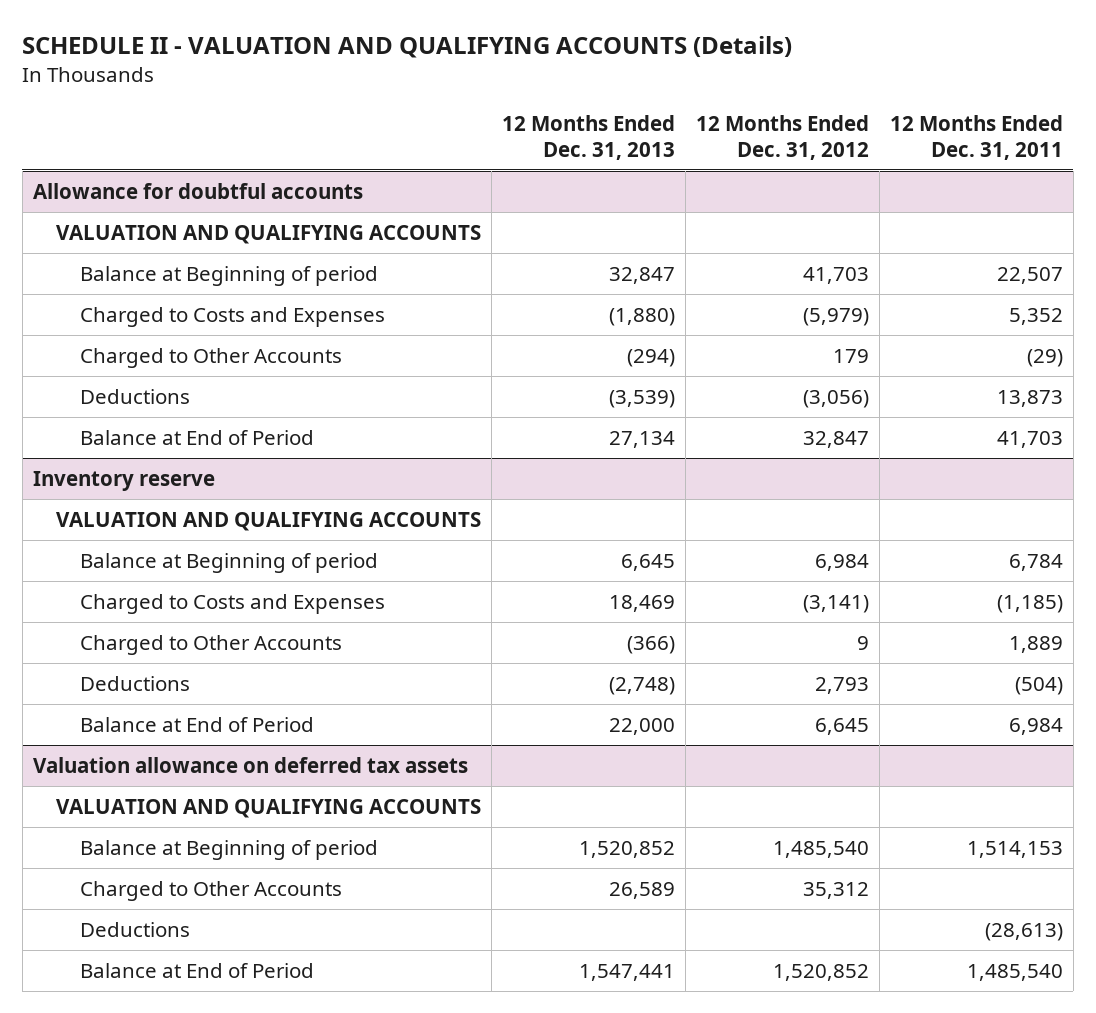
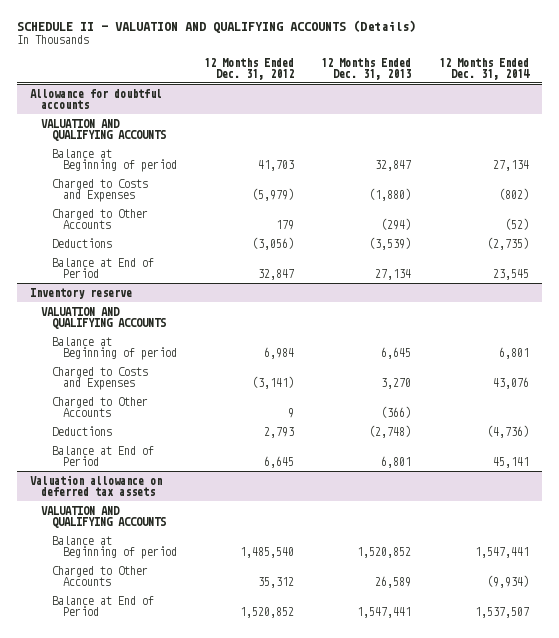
[889,114,1063,160] 12 Months Ended Dec. 31, 2011 -> none
none -> [438,57,530,80] 12 Months Ended Dec. 31, 2014
[609,594,676,612] 18,469 -> [381,377,412,389] 3,270
[609,717,676,735] 22,000 -> [381,455,412,468] 6,801
[79,921,190,937] Deductions -> none

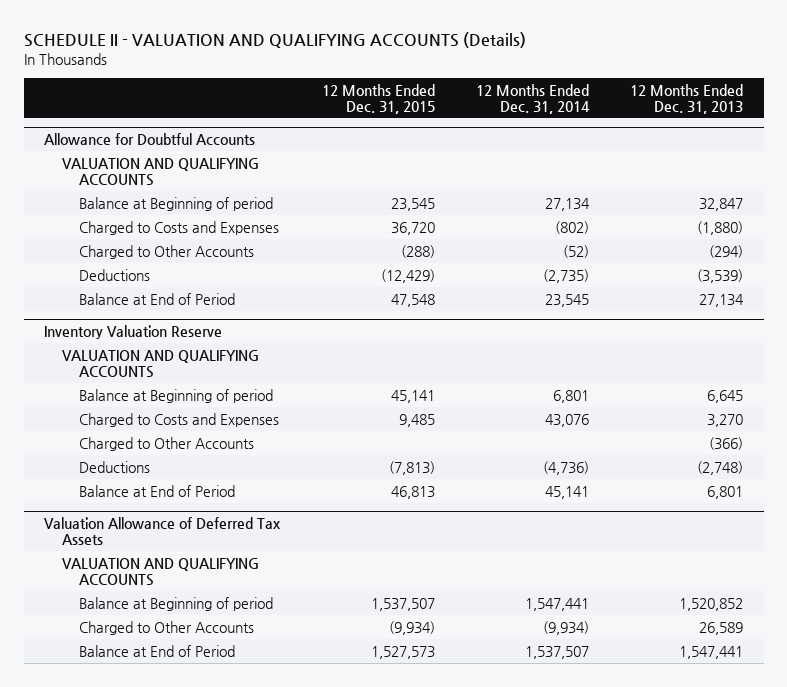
[203,57,294,80] 12 Months Ended Dec. 31, 2012 -> none
none -> [321,83,435,114] 12 Months Ended Dec. 31, 2015
[30,88,163,109] Allowance for doubtful accounts -> [44,133,256,146] Allowance for Doubtful Accounts
[30,287,133,299] Inventory reserve -> [44,325,223,340] Inventory Valuation Reserve
[30,474,163,496] Valuation allowance on deferred tax assets -> [44,517,282,546] Valuation Allowance of Deferred Tax Assets

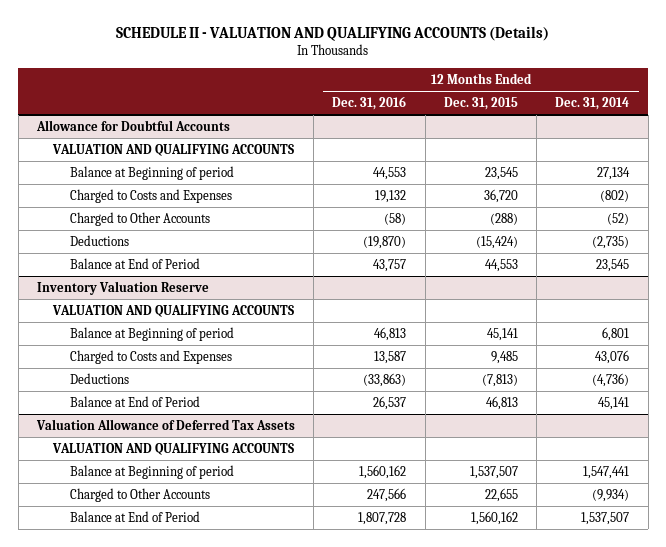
[630,83,744,114] 12 Months Ended Dec. 31, 2013 -> none
none -> [332,96,407,111] Dec. 31, 2016
[380,268,435,283] (12,429) -> [475,235,518,249] (15,424)
[390,293,435,307] 47,548 -> [484,258,518,272] 44,553
[78,436,254,451] Charged to Other Accounts -> none
[388,620,435,635] (9,934) -> [484,487,518,502] 22,655
[370,645,435,659] 1,527,573 -> [470,510,518,525] 1,560,162

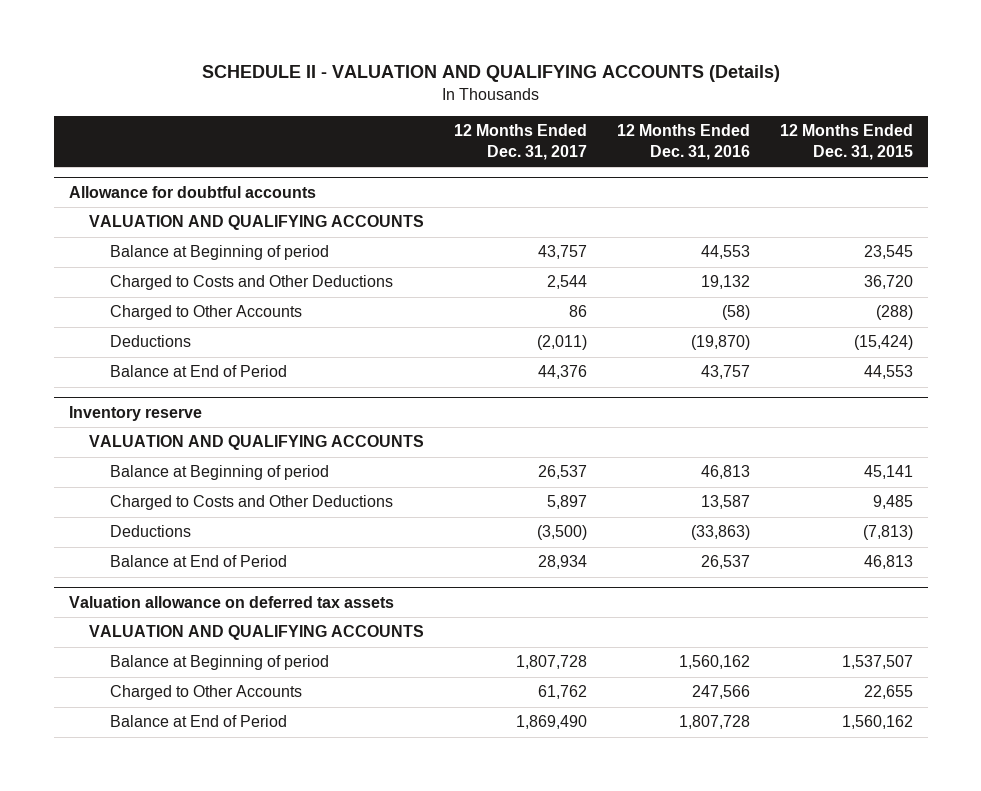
[555,97,630,111] Dec. 31, 2014 -> none
none -> [454,124,588,160] 12 Months Ended Dec. 31, 2017
[35,119,230,131] Allowance for Doubtful Accounts -> [68,185,316,198] Allowance for doubtful accounts
[69,188,232,203] Charged to Costs and Expenses -> [109,275,393,291] Charged to Costs and Other Deductions
[36,280,209,295] Inventory Valuation Reserve -> [68,405,202,421] Inventory reserve
[69,349,232,364] Charged to Costs and Expenses -> [109,495,393,511] Charged to Costs and Other Deductions
[35,418,295,430] Valuation Allowance of Deferred Tax Assets -> [68,595,394,608] Valuation allowance on deferred tax assets

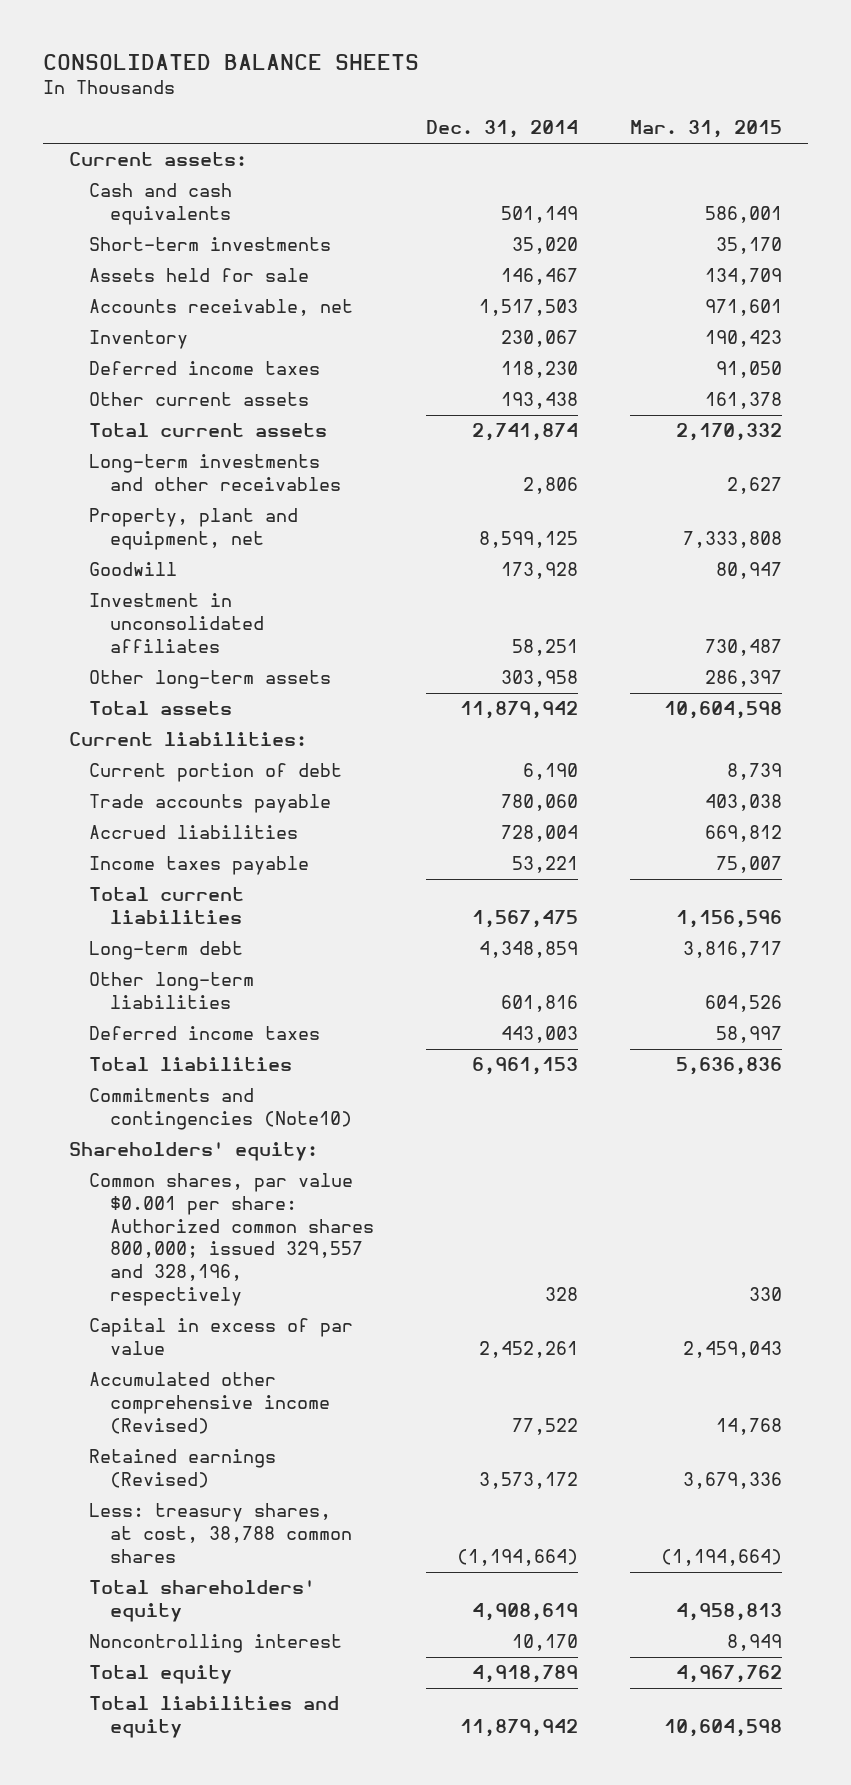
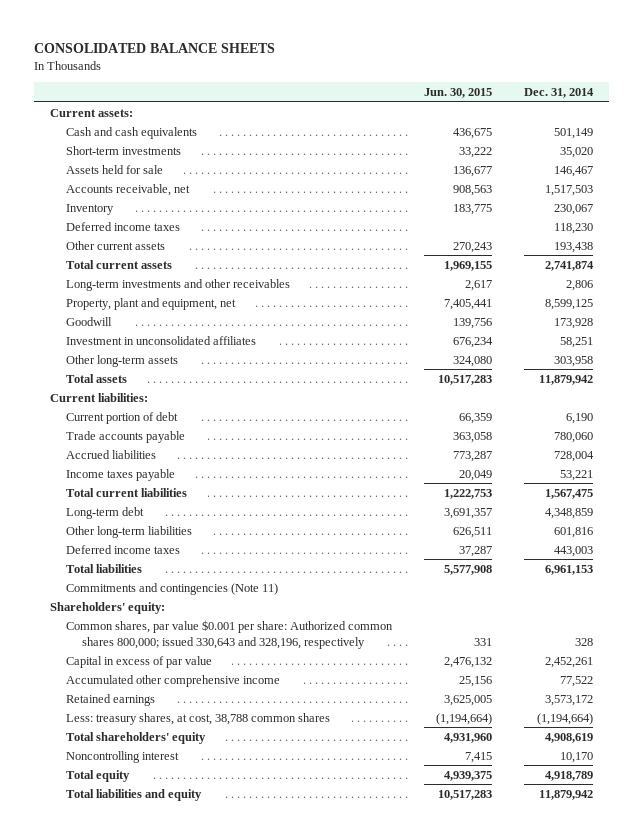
[630,120,783,139] Mar. 31, 2015 -> none
none -> [423,88,492,99] Jun. 30, 2015
[89,1088,352,1131] Commitments and contingencies (Note10) -> [65,582,278,595] Commitments and contingencies (Note 11)
[89,1173,374,1306] Common shares, par value $0.001 per share: Authorized common shares 800,000; issued 329,557 and 328,196, respectively -> [65,619,393,649] Common shares, par value $0.001 per share: Authorized common shares 800,000; issued 330,643 and 328,196, respectively
[89,1372,330,1434] Accumulated other comprehensive income (Revised) -> [65,674,280,687] Accumulated other comprehensive income
[89,1449,277,1489] Retained earnings (Revised) -> [65,693,155,706] Retained earnings

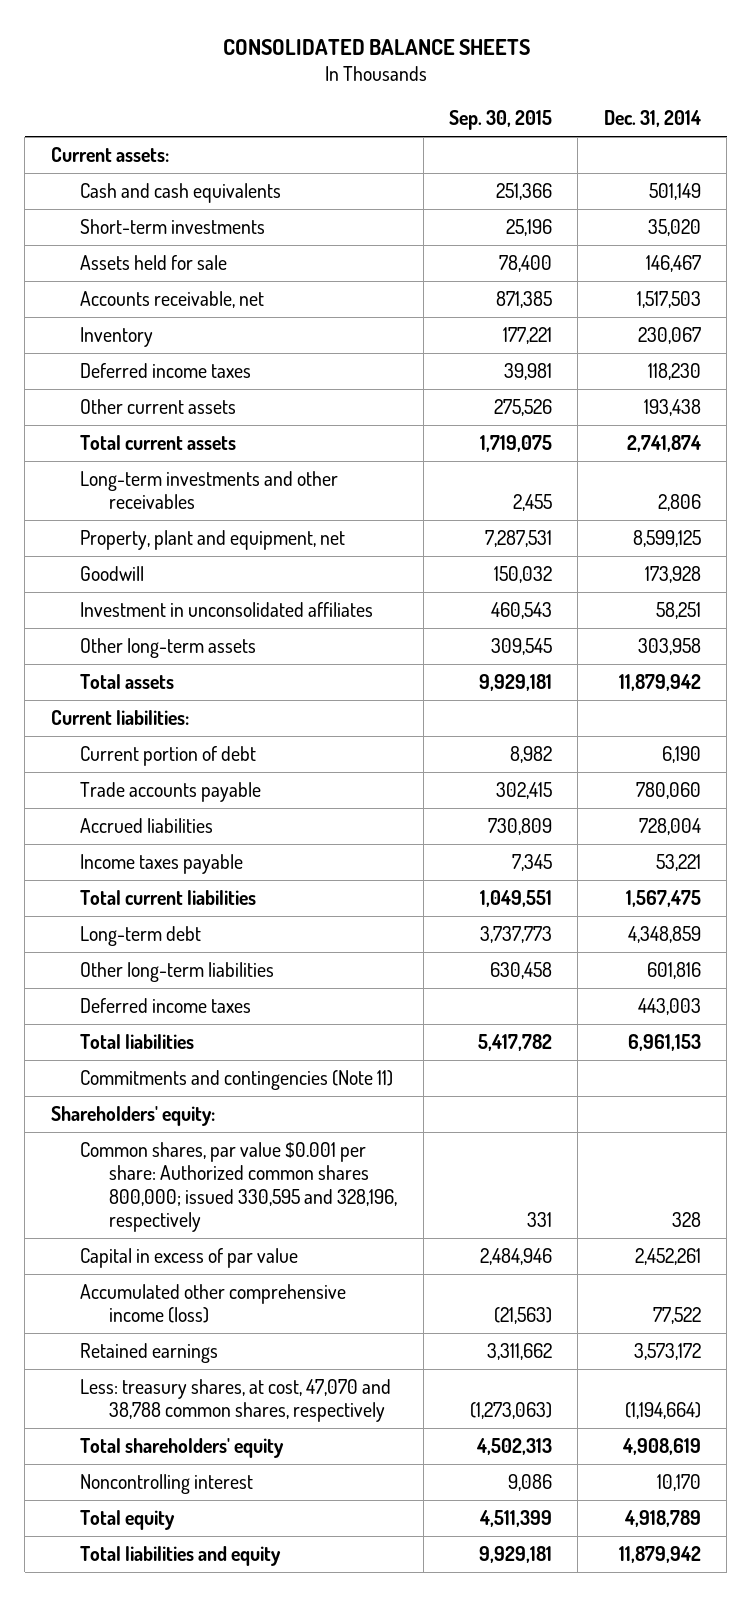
[423,88,492,99] Jun. 30, 2015 -> none
none -> [448,110,552,131] Sep. 30, 2015
[65,619,393,649] Common shares, par value $0.001 per share: Authorized common shares 800,000; issued 330,643 and 328,196, respectively -> [79,1142,398,1232] Common shares, par value $0.001 per share: Authorized common shares 800,000; issued 330,595 and 328,196, respectively
[65,674,280,687] Accumulated other comprehensive income -> [79,1284,346,1324] Accumulated other comprehensive income (loss)
[65,712,330,725] Less: treasury shares, at cost, 38,788 common shares -> [79,1379,391,1423] Less: treasury shares, at cost, 47,070 and 38,788 common shares, respectively

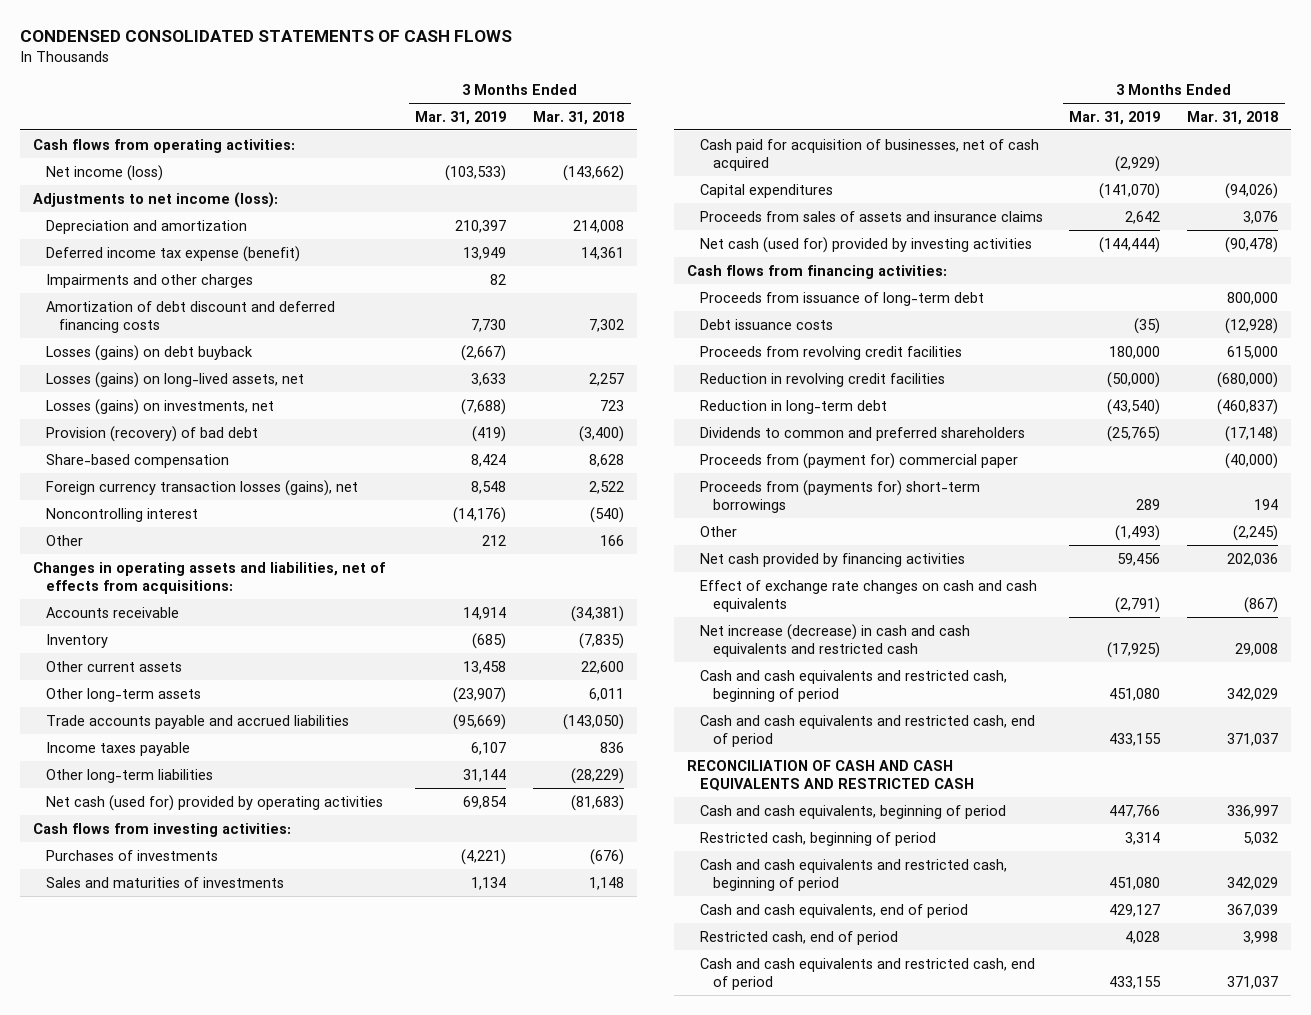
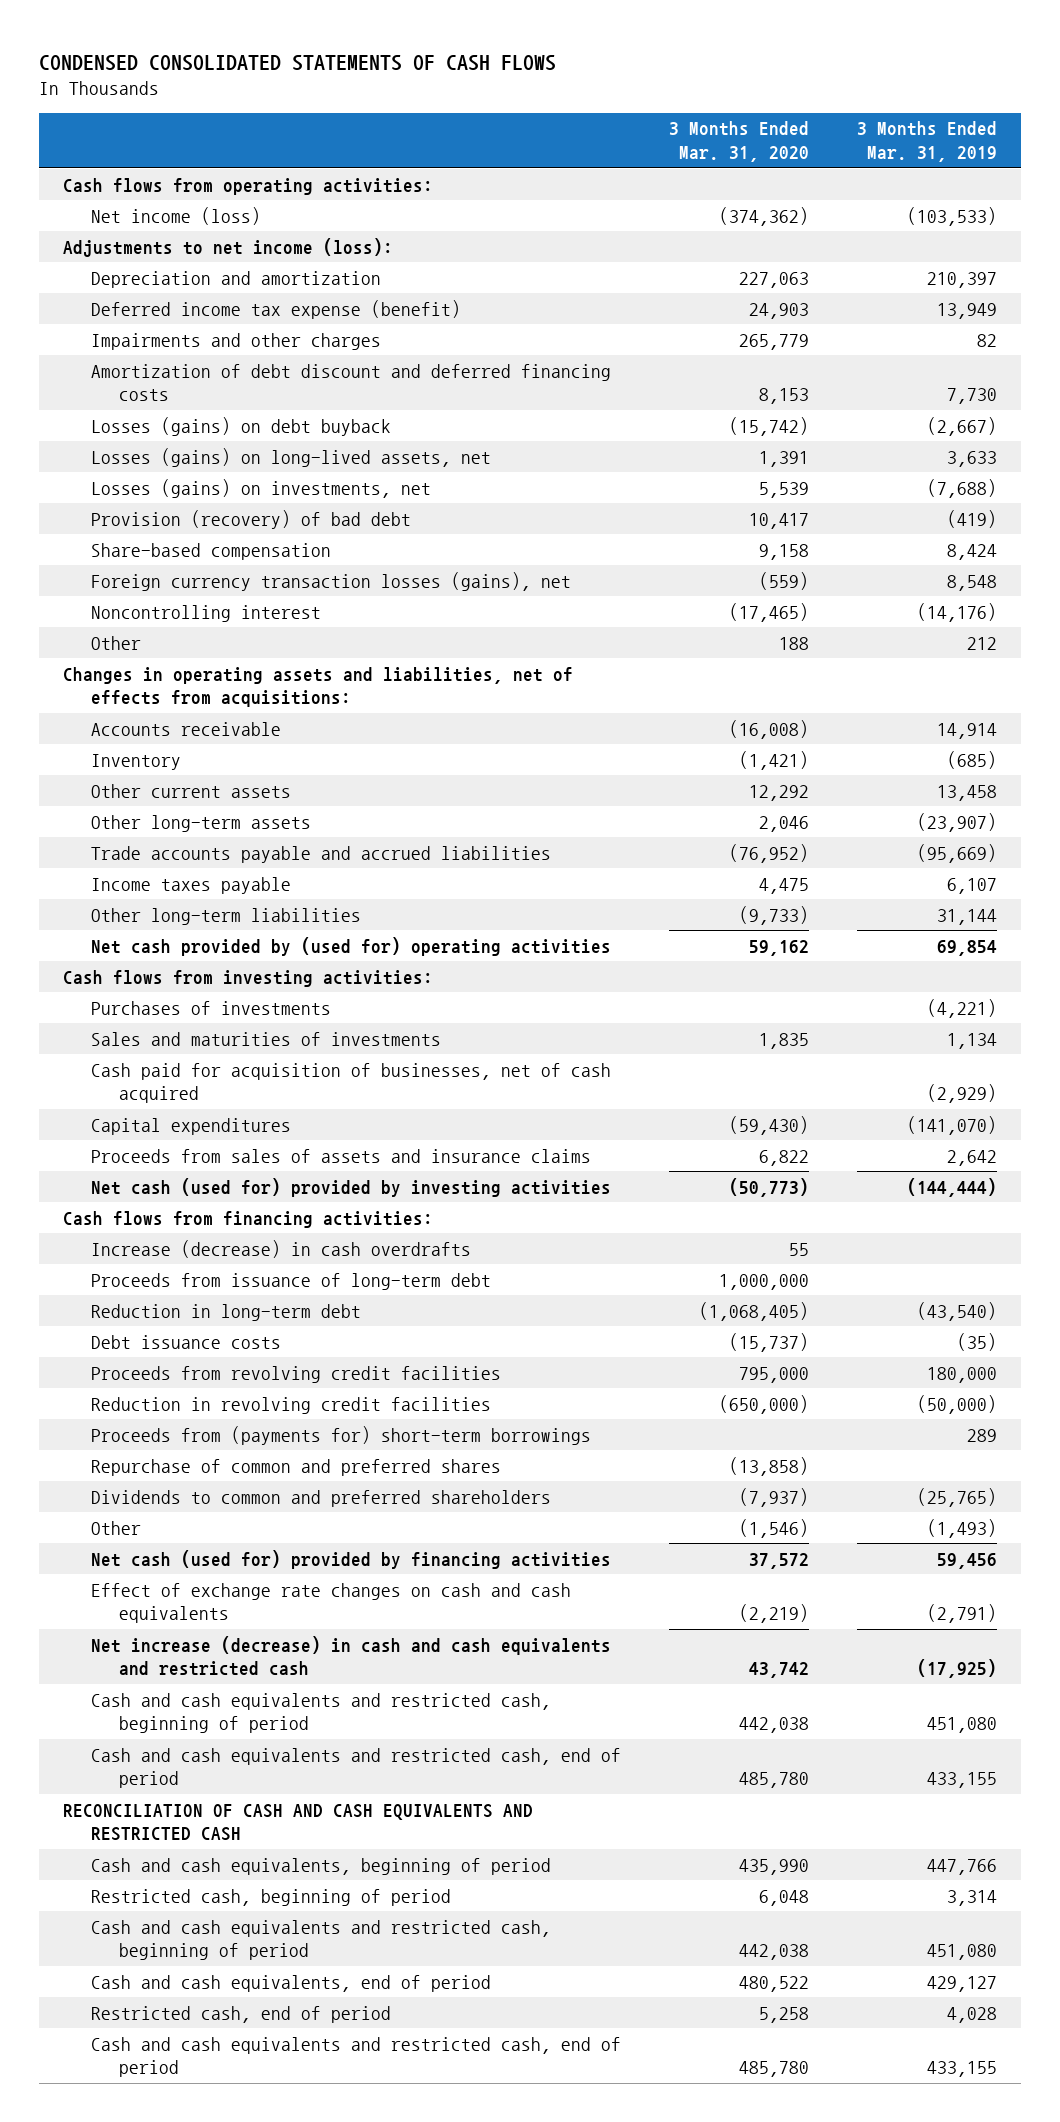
[532,110,624,125] Mar. 31, 2018 -> none
none -> [669,121,810,163] 3 Months Ended Mar. 31, 2020
[45,794,383,811] Net cash (used for) provided by operating activities -> [91,936,612,956] Net cash provided by (used for) operating activities
none -> [91,1239,472,1258] Increase (decrease) in cash overdrafts
[699,399,887,414] Reduction in long-term debt -> [91,1303,362,1321] Reduction in long-term debt
[699,452,1018,469] Proceeds from (payment for) commercial paper -> none
none -> [91,1458,502,1476] Repurchase of common and preferred shares
[699,426,1025,441] Dividends to common and preferred shareholders -> [91,1489,552,1507] Dividends to common and preferred shareholders
[699,552,965,567] Net cash provided by financing activities -> [91,1549,612,1569] Net cash (used for) provided by financing activities

